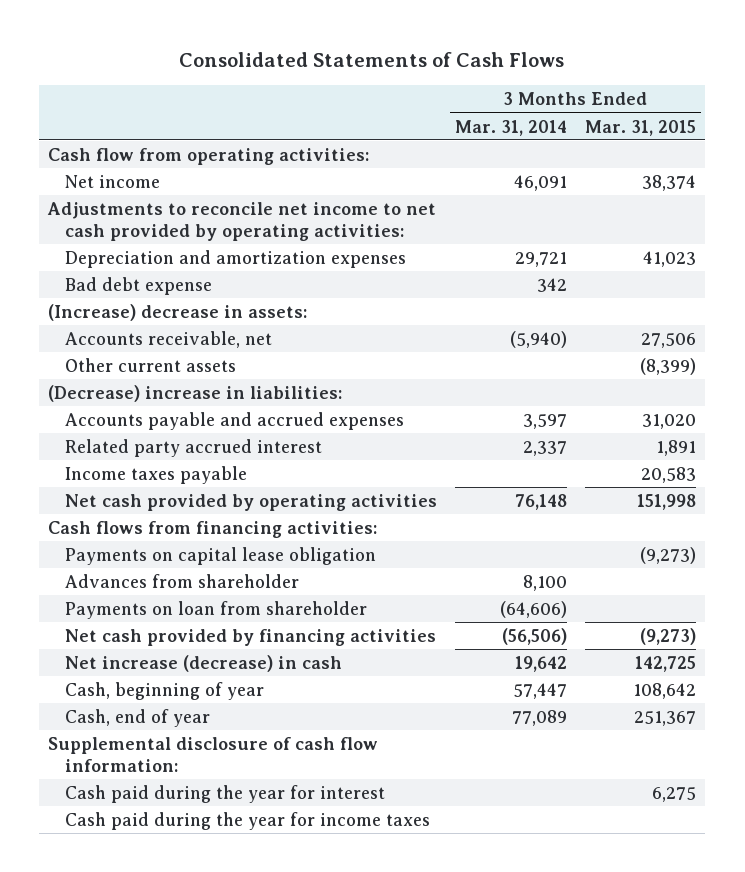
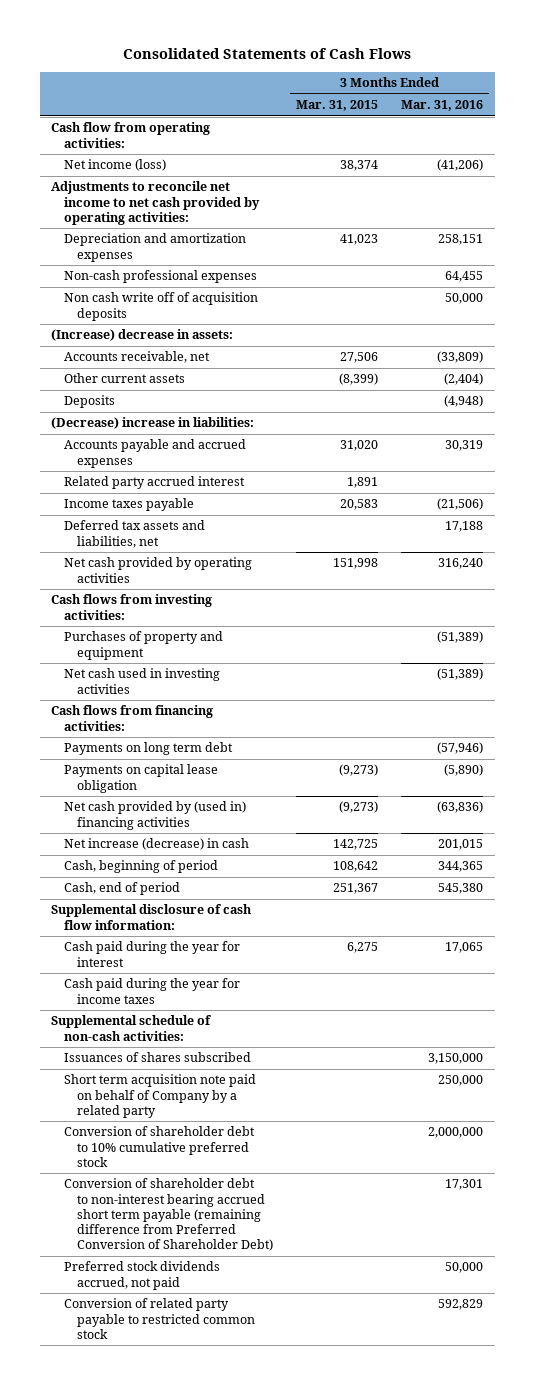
[454,119,567,136] Mar. 31, 2014 -> none
none -> [401,100,484,112] Mar. 31, 2016
[64,174,160,188] Net income -> [64,159,167,172] Net income (loss)
[64,276,212,295] Bad debt expense -> none
none -> [64,270,258,284] Non-cash professional expenses
none -> [64,292,259,321] Non cash write off of acquisition deposits
none -> [64,395,116,409] Deposits
none -> [64,520,206,548] Deferred tax assets and liabilities, net
none -> [51,594,213,620] Cash flows from investing activities:
none -> [64,631,224,660] Purchases of property and equipment
none -> [64,668,221,694] Net cash used in investing activities
none -> [64,742,234,756] Payments on long term debt
[64,573,299,588] Advances from shareholder -> none
[64,600,367,619] Payments on loan from shareholder -> none
[64,628,436,646] Net cash provided by financing activities -> [64,801,247,830] Net cash provided by (used in) financing activities
[64,681,264,700] Cash, beginning of year -> [64,860,219,874] Cash, beginning of period
[64,708,210,727] Cash, end of year -> [64,882,181,896] Cash, end of period
none -> [51,1015,213,1041] Supplemental schedule of non-cash activities:
none -> [64,1052,252,1063] Issuances of shares subscribed
none -> [64,1074,257,1118] Short term acquisition note paid on behalf of Company by a related party
none -> [64,1126,256,1167] Conversion of shareholder debt to 10% cumulative preferred stock
none -> [64,1178,274,1252] Conversion of shareholder debt to non-interest bearing accrued short term payable (remaining difference from Preferred Conversion of Shareholder Debt)
none -> [64,1261,221,1290] Preferred stock dividends accrued, not paid
none -> [64,1298,256,1339] Conversion of related party payable to restricted common stock

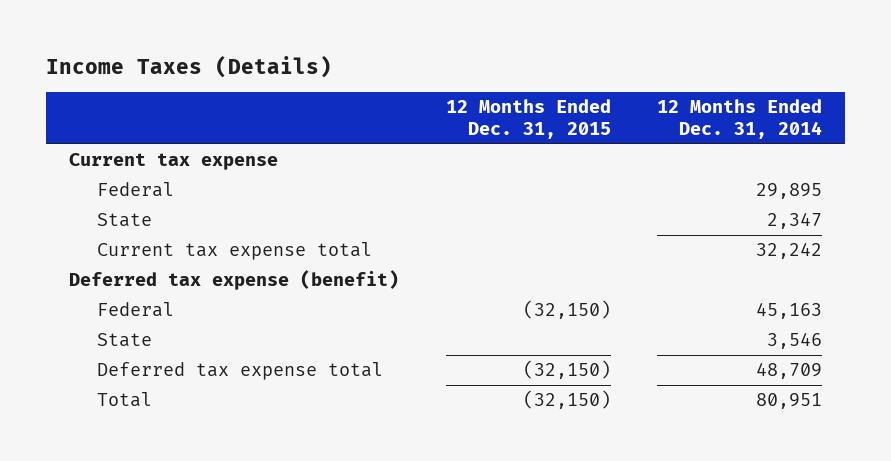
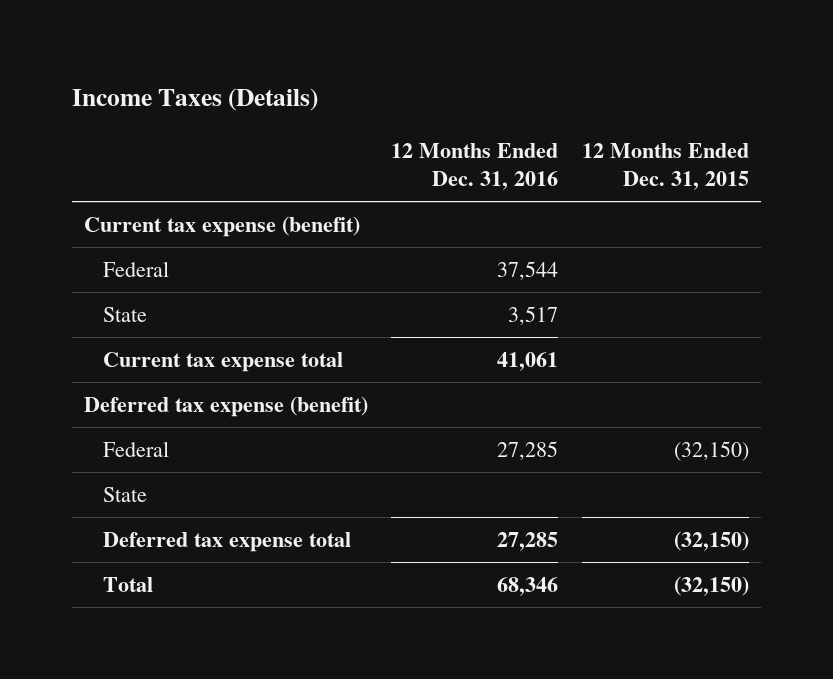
[656,99,822,140] 12 Months Ended Dec. 31, 2014 -> none
none -> [391,142,559,190] 12 Months Ended Dec. 31, 2016
[69,153,279,171] Current tax expense -> [83,215,360,237] Current tax expense (benefit)

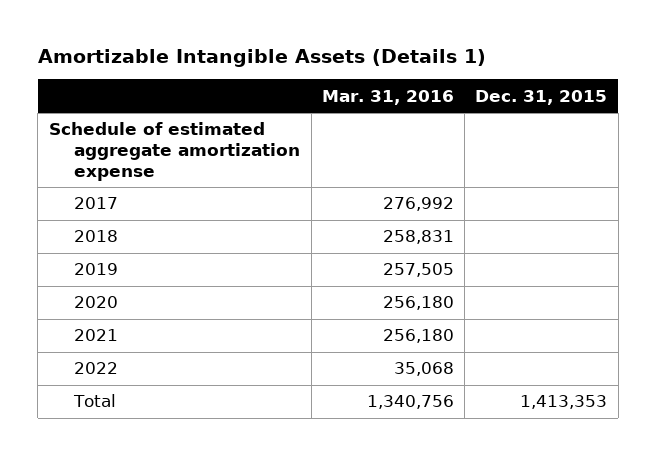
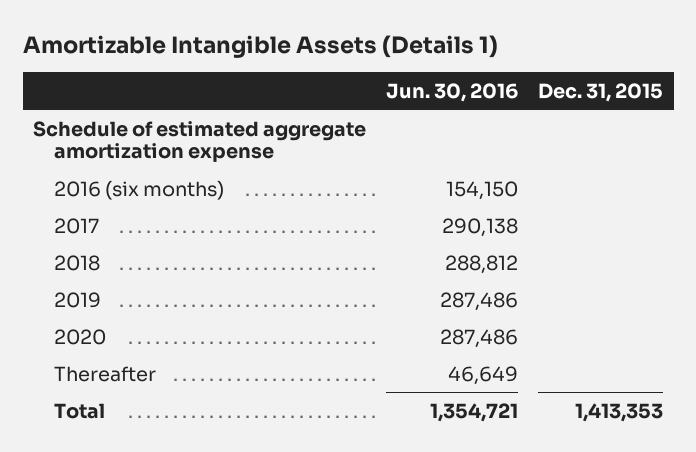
[321,89,454,105] Mar. 31, 2016 -> none
none -> [386,82,519,102] Jun. 30, 2016
none -> [53,179,224,200] 2016 (six months)
[74,329,119,342] 2021 -> none
[74,362,119,375] 2022 -> [53,365,156,382] Thereafter

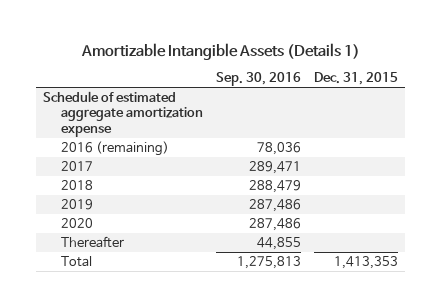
[386,82,519,102] Jun. 30, 2016 -> none
none -> [216,72,302,87] Sep. 30, 2016
[53,179,224,200] 2016 (six months) -> [61,141,170,157] 2016 (remaining)

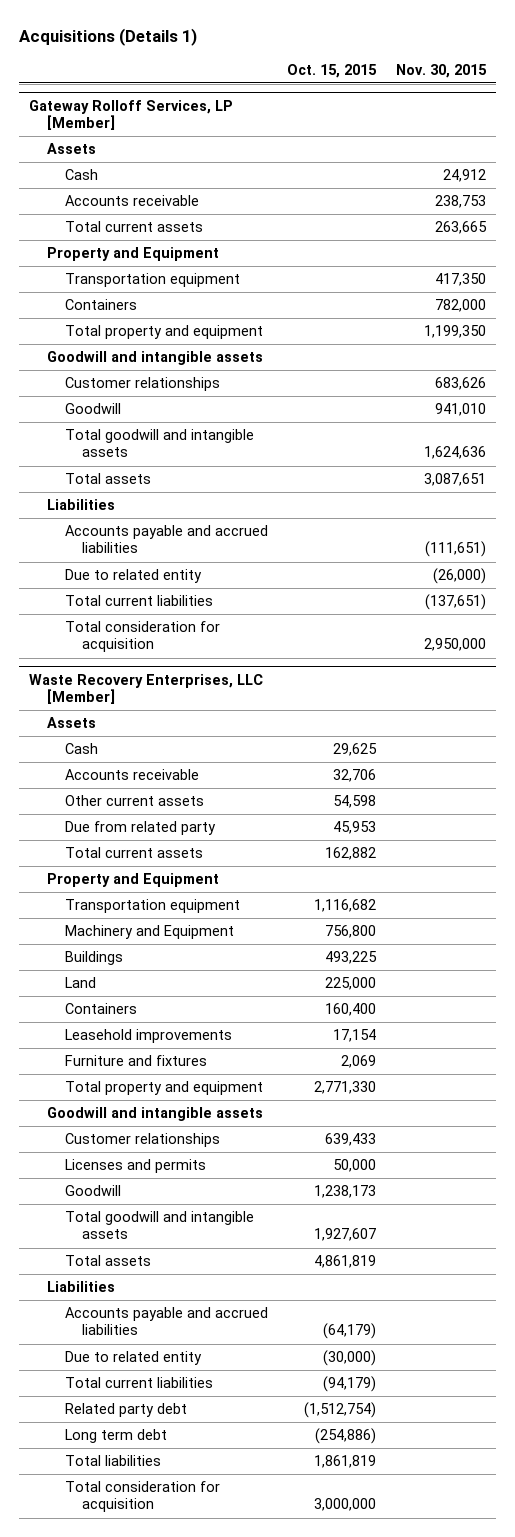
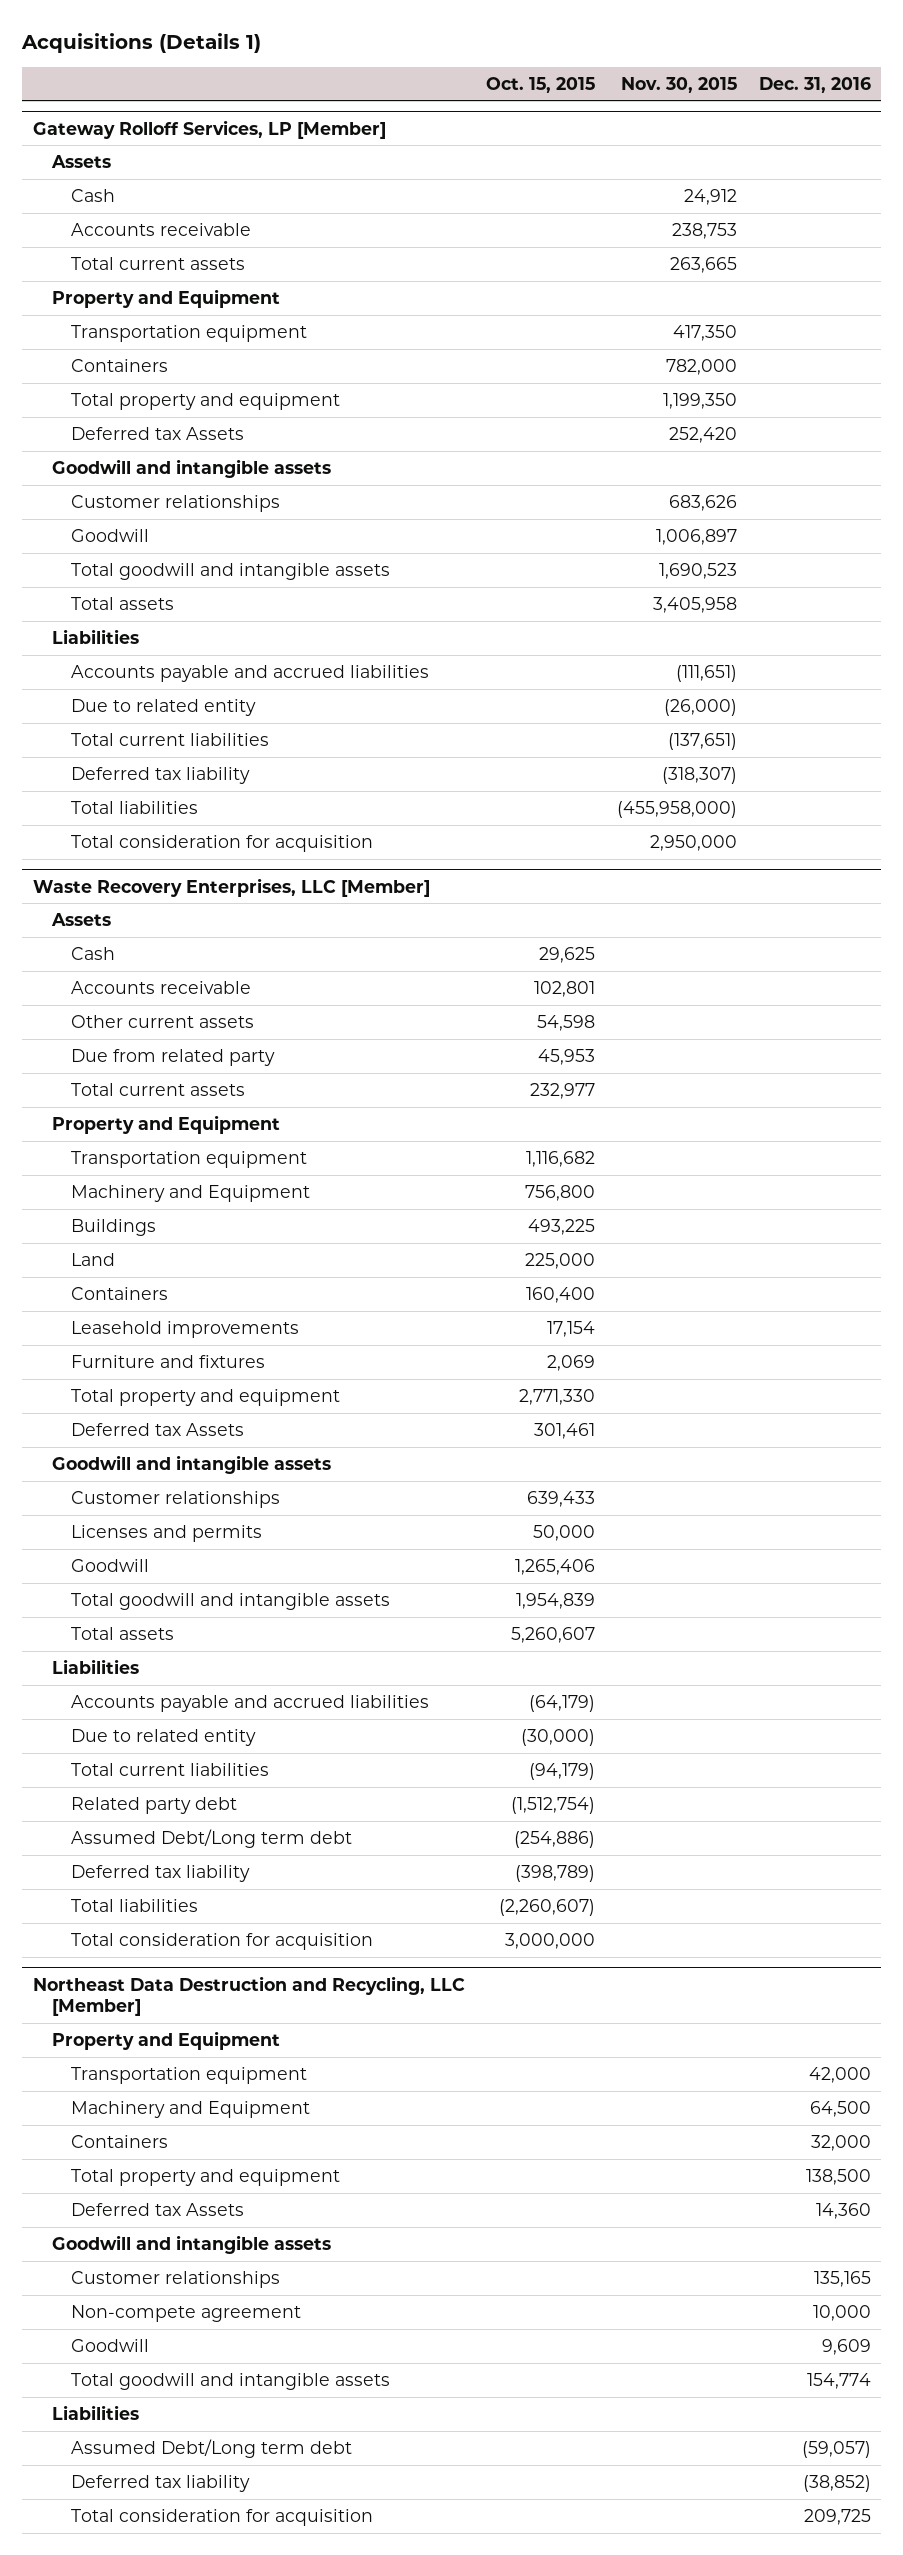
none -> [758,76,871,93] Dec. 31, 2016
none -> [70,426,244,440] Deferred tax Assets
[435,403,487,417] 941,010 -> [655,528,737,545] 1,006,897
[424,446,487,460] 1,624,636 -> [658,562,737,579] 1,690,523
[424,473,487,487] 3,087,651 -> [652,596,737,613] 3,405,958
none -> [70,766,250,784] Deferred tax liability
none -> [70,800,198,814] Total liabilities
[333,769,377,783] 32,706 -> [534,980,596,997] 102,801
[325,847,377,861] 162,882 -> [530,1082,596,1099] 232,977
none -> [70,1422,244,1436] Deferred tax Assets
[314,1185,377,1199] 1,238,173 -> [515,1558,596,1575] 1,265,406
[314,1228,377,1242] 1,927,607 -> [516,1592,596,1609] 1,954,839
[314,1255,377,1269] 4,861,819 -> [511,1626,596,1643] 5,260,607
[64,1429,167,1444] Long term debt -> [70,1828,352,1848] Assumed Debt/Long term debt
none -> [70,1864,250,1882] Deferred tax liability
[314,1455,377,1469] 1,861,819 -> [499,1898,596,1916] (2,260,607)
none -> [32,1975,465,2017] Northeast Data Destruction and Recycling, LLC [Member]
none -> [51,2030,280,2050] Property and Equipment
none -> [70,2066,307,2084] Transportation equipment
none -> [70,2100,310,2118] Machinery and Equipment
none -> [70,2134,168,2148] Containers
none -> [70,2168,340,2186] Total property and equipment
none -> [70,2202,244,2216] Deferred tax Assets
none -> [51,2234,331,2254] Goodwill and intangible assets
none -> [70,2270,280,2288] Customer relationships
none -> [70,2304,301,2322] Non-compete agreement
none -> [70,2338,149,2352] Goodwill
none -> [70,2372,390,2390] Total goodwill and intangible assets
none -> [51,2404,139,2420] Liabilities
none -> [70,2438,352,2458] Assumed Debt/Long term debt
none -> [70,2474,250,2492] Deferred tax liability
none -> [70,2508,373,2526] Total consideration for acquisition

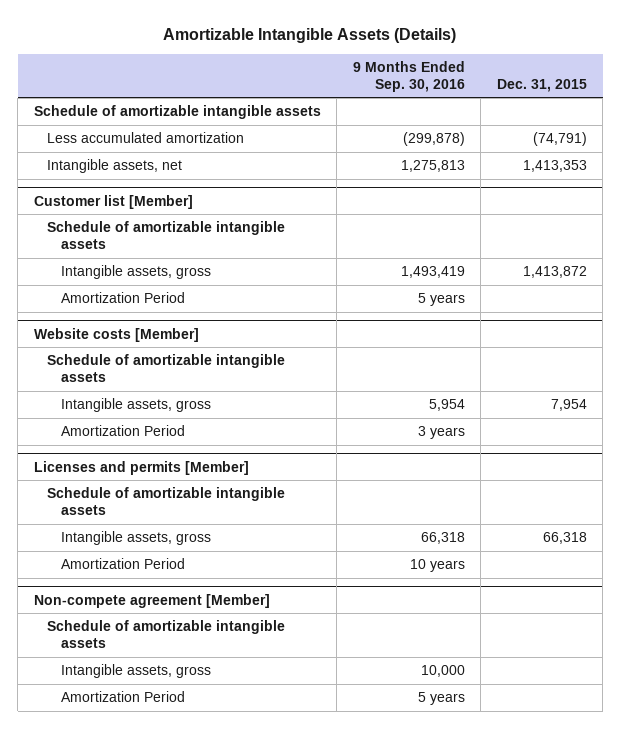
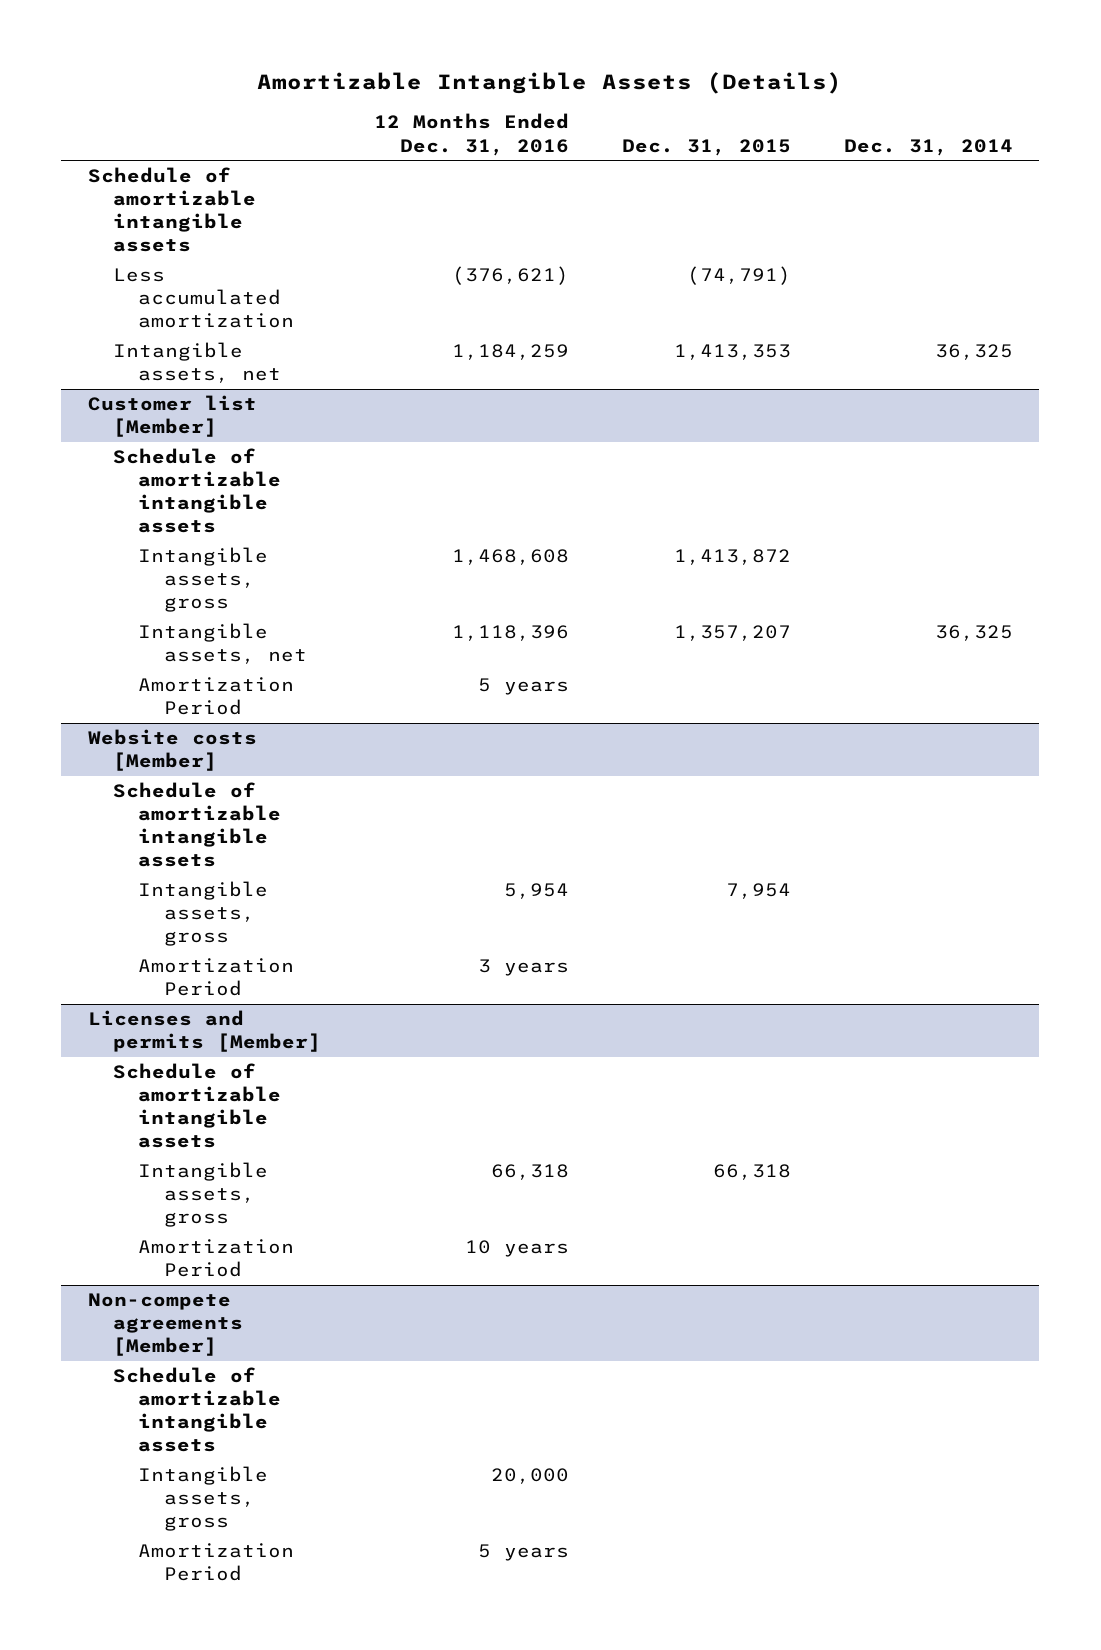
[352,60,465,92] 9 Months Ended Sep. 30, 2016 -> none
none -> [373,113,569,156] 12 Months Ended Dec. 31, 2016
none -> [843,138,1013,156] Dec. 31, 2014
none -> [138,623,307,665] Intangible assets, net
[33,593,270,608] Non-compete agreement [Member] -> [87,1293,244,1357] Non-compete agreements [Member]

